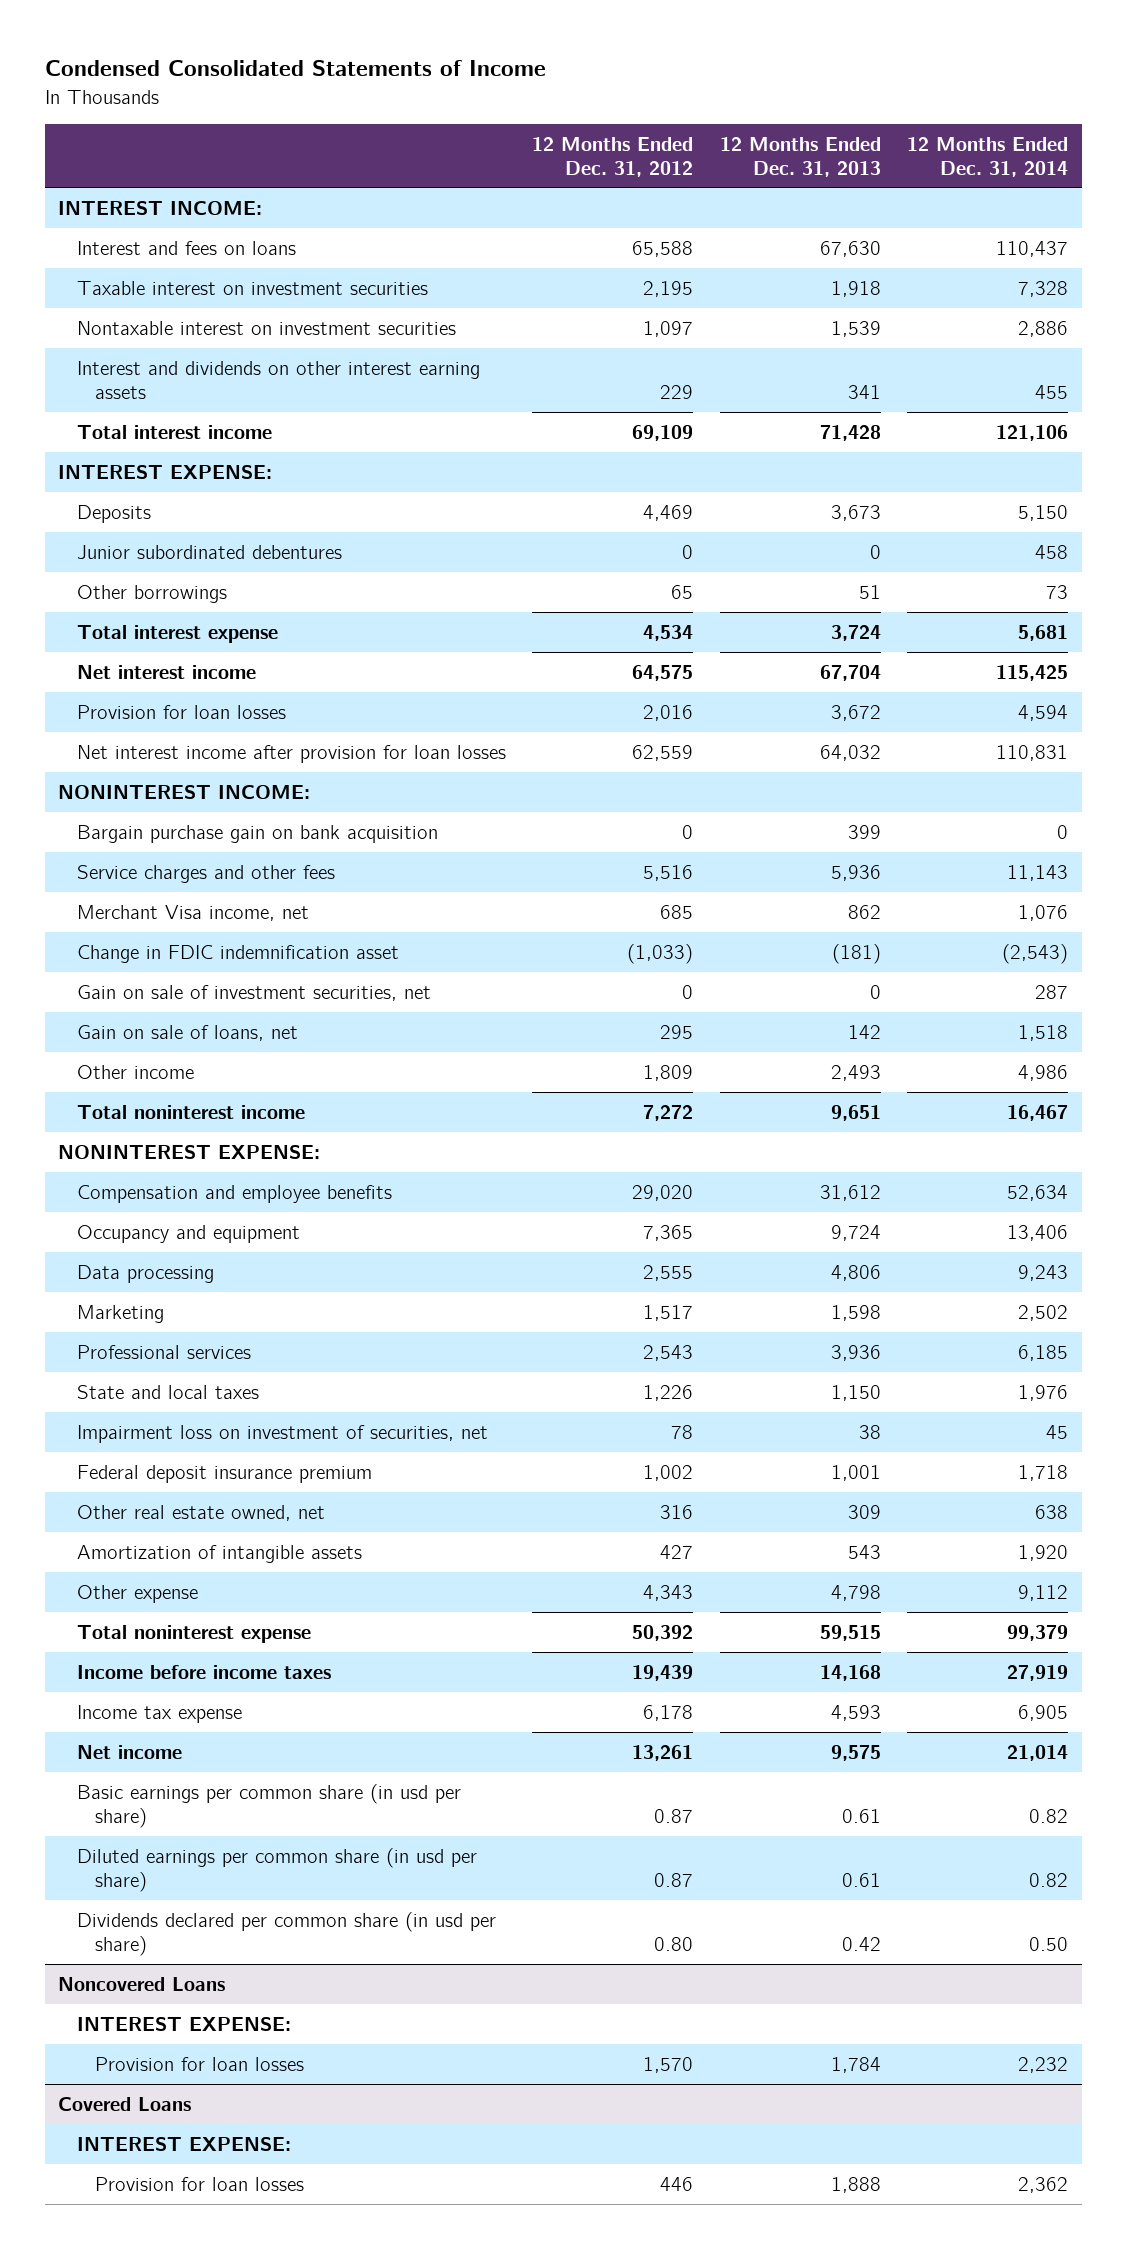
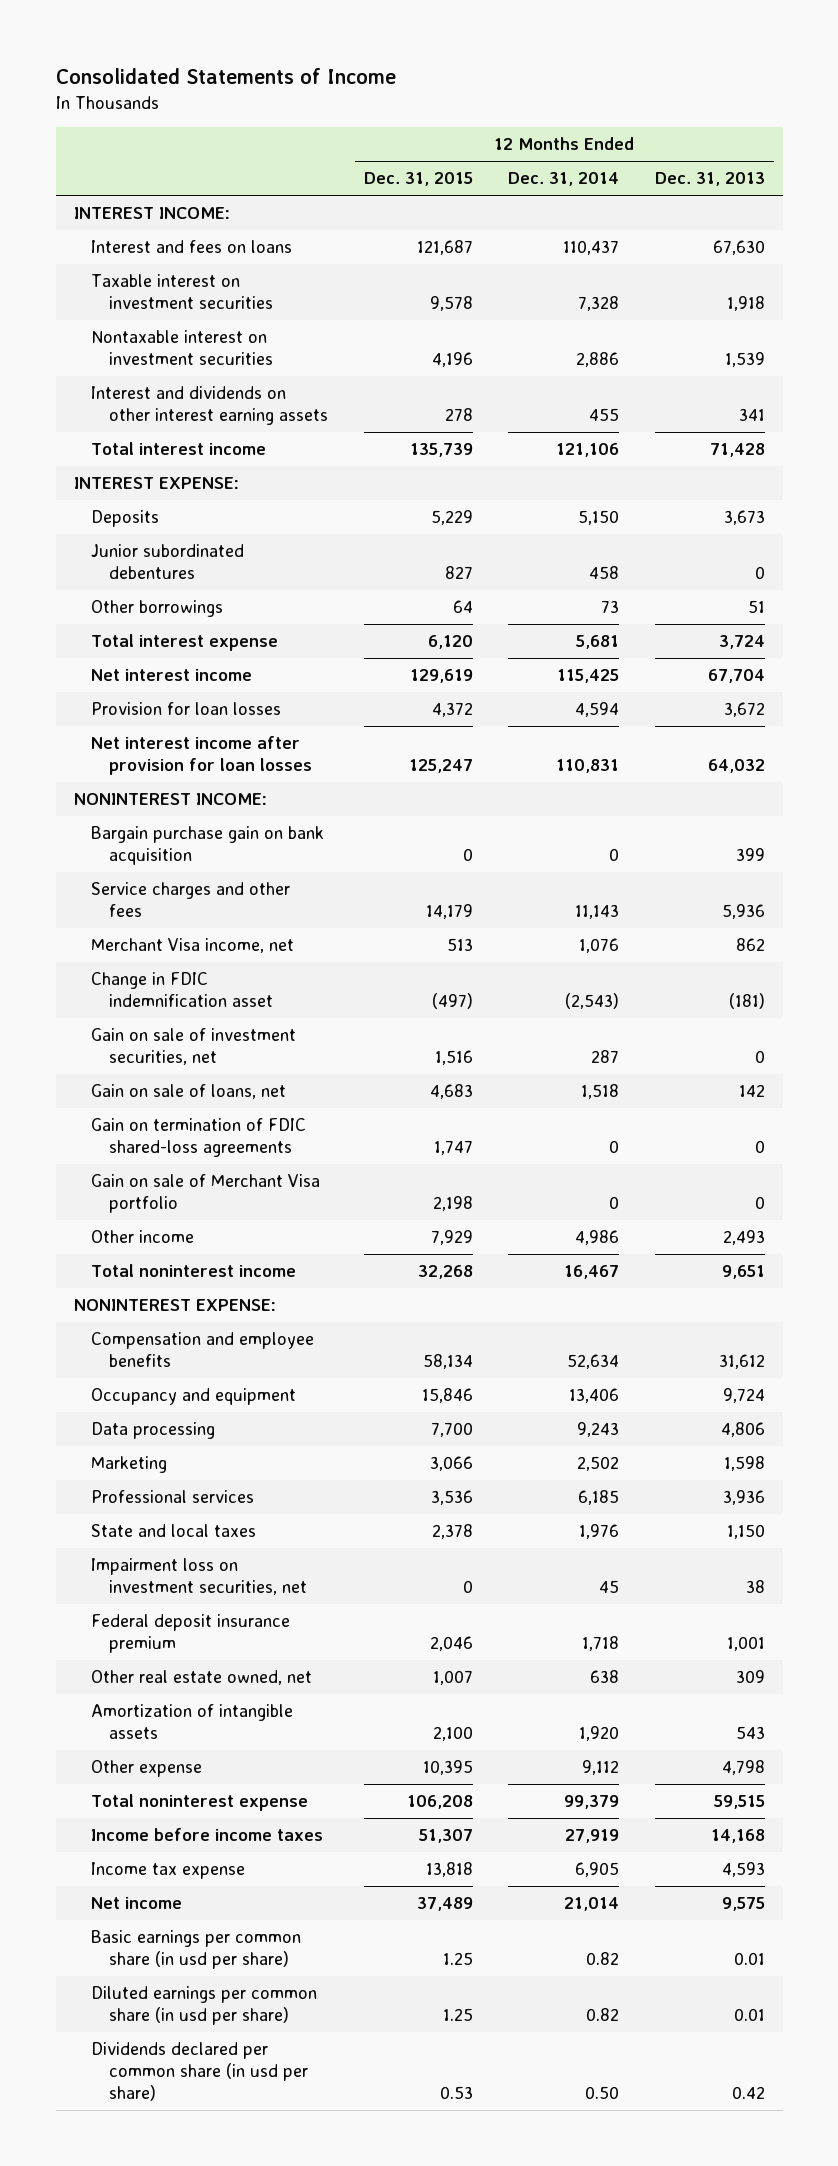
[45,60,547,77] Condensed Consolidated Statements of Income -> [55,68,396,85] Consolidated Statements of Income
[532,136,694,177] 12 Months Ended Dec. 31, 2012 -> none
none -> [363,172,473,187] Dec. 31, 2015
none -> [91,1118,307,1158] Gain on termination of FDIC shared-loss agreements
none -> [91,1174,321,1214] Gain on sale of Merchant Visa portfolio
[76,1424,488,1443] Impairment loss on investment of securities, net -> [91,1558,307,1596] Impairment loss on investment securities, net
[841,1808,881,1823] 0.61 -> [733,1952,765,1966] 0.01
[841,1872,881,1887] 0.61 -> [733,2008,765,2022] 0.01
[58,1976,226,1991] Noncovered Loans -> none
[76,2016,291,2031] INTEREST EXPENSE: -> none
[95,2056,305,2071] Provision for loan losses -> none
[58,2096,192,2111] Covered Loans -> none
[76,2136,291,2151] INTEREST EXPENSE: -> none
[95,2176,305,2191] Provision for loan losses -> none

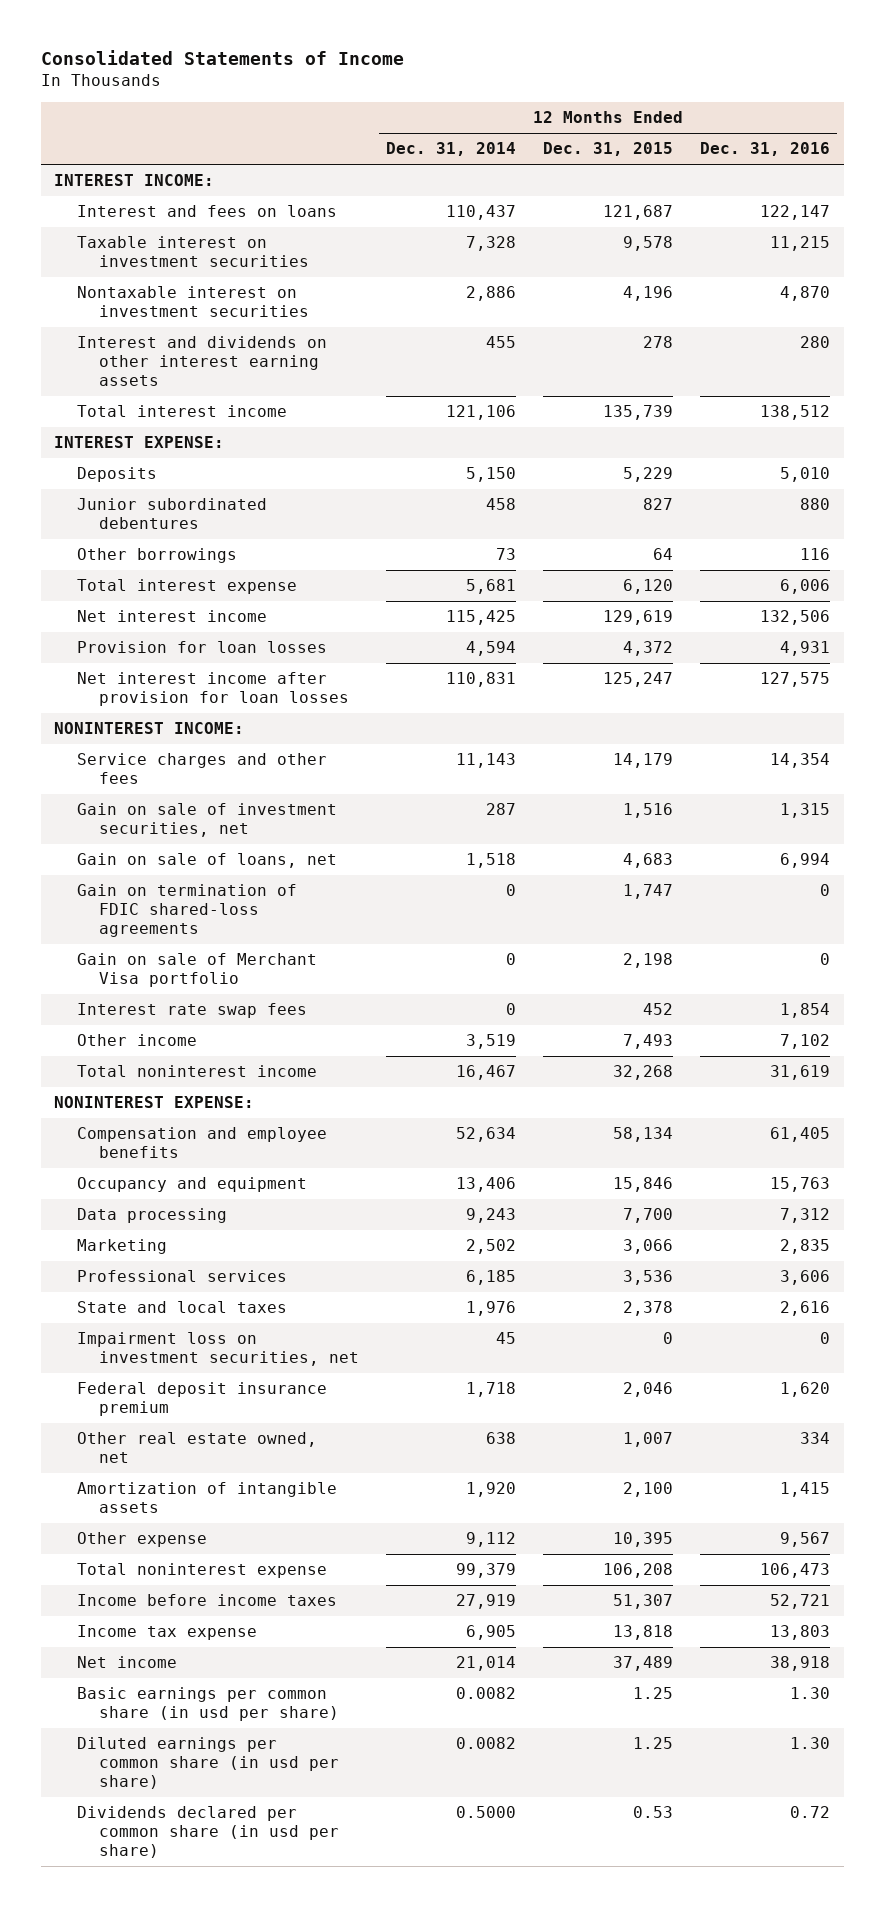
[654,172,765,187] Dec. 31, 2013 -> none
none -> [700,142,831,157] Dec. 31, 2016
[91,826,325,866] Bargain purchase gain on bank acquisition -> none
[91,938,295,954] Merchant Visa income, net -> none
[91,972,273,1008] Change in FDIC indemnification asset -> none
none -> [76,1003,307,1019] Interest rate swap fees
[430,1230,473,1246] 7,929 -> [623,1034,674,1050] 7,493
[575,1230,620,1246] 4,986 -> [466,1034,517,1050] 3,519
[586,1952,620,1966] 0.82 -> [456,1687,517,1700] 0.0082
[586,2008,620,2022] 0.82 -> [456,1737,517,1750] 0.0082
[585,2086,620,2100] 0.50 -> [456,1806,517,1819] 0.5000

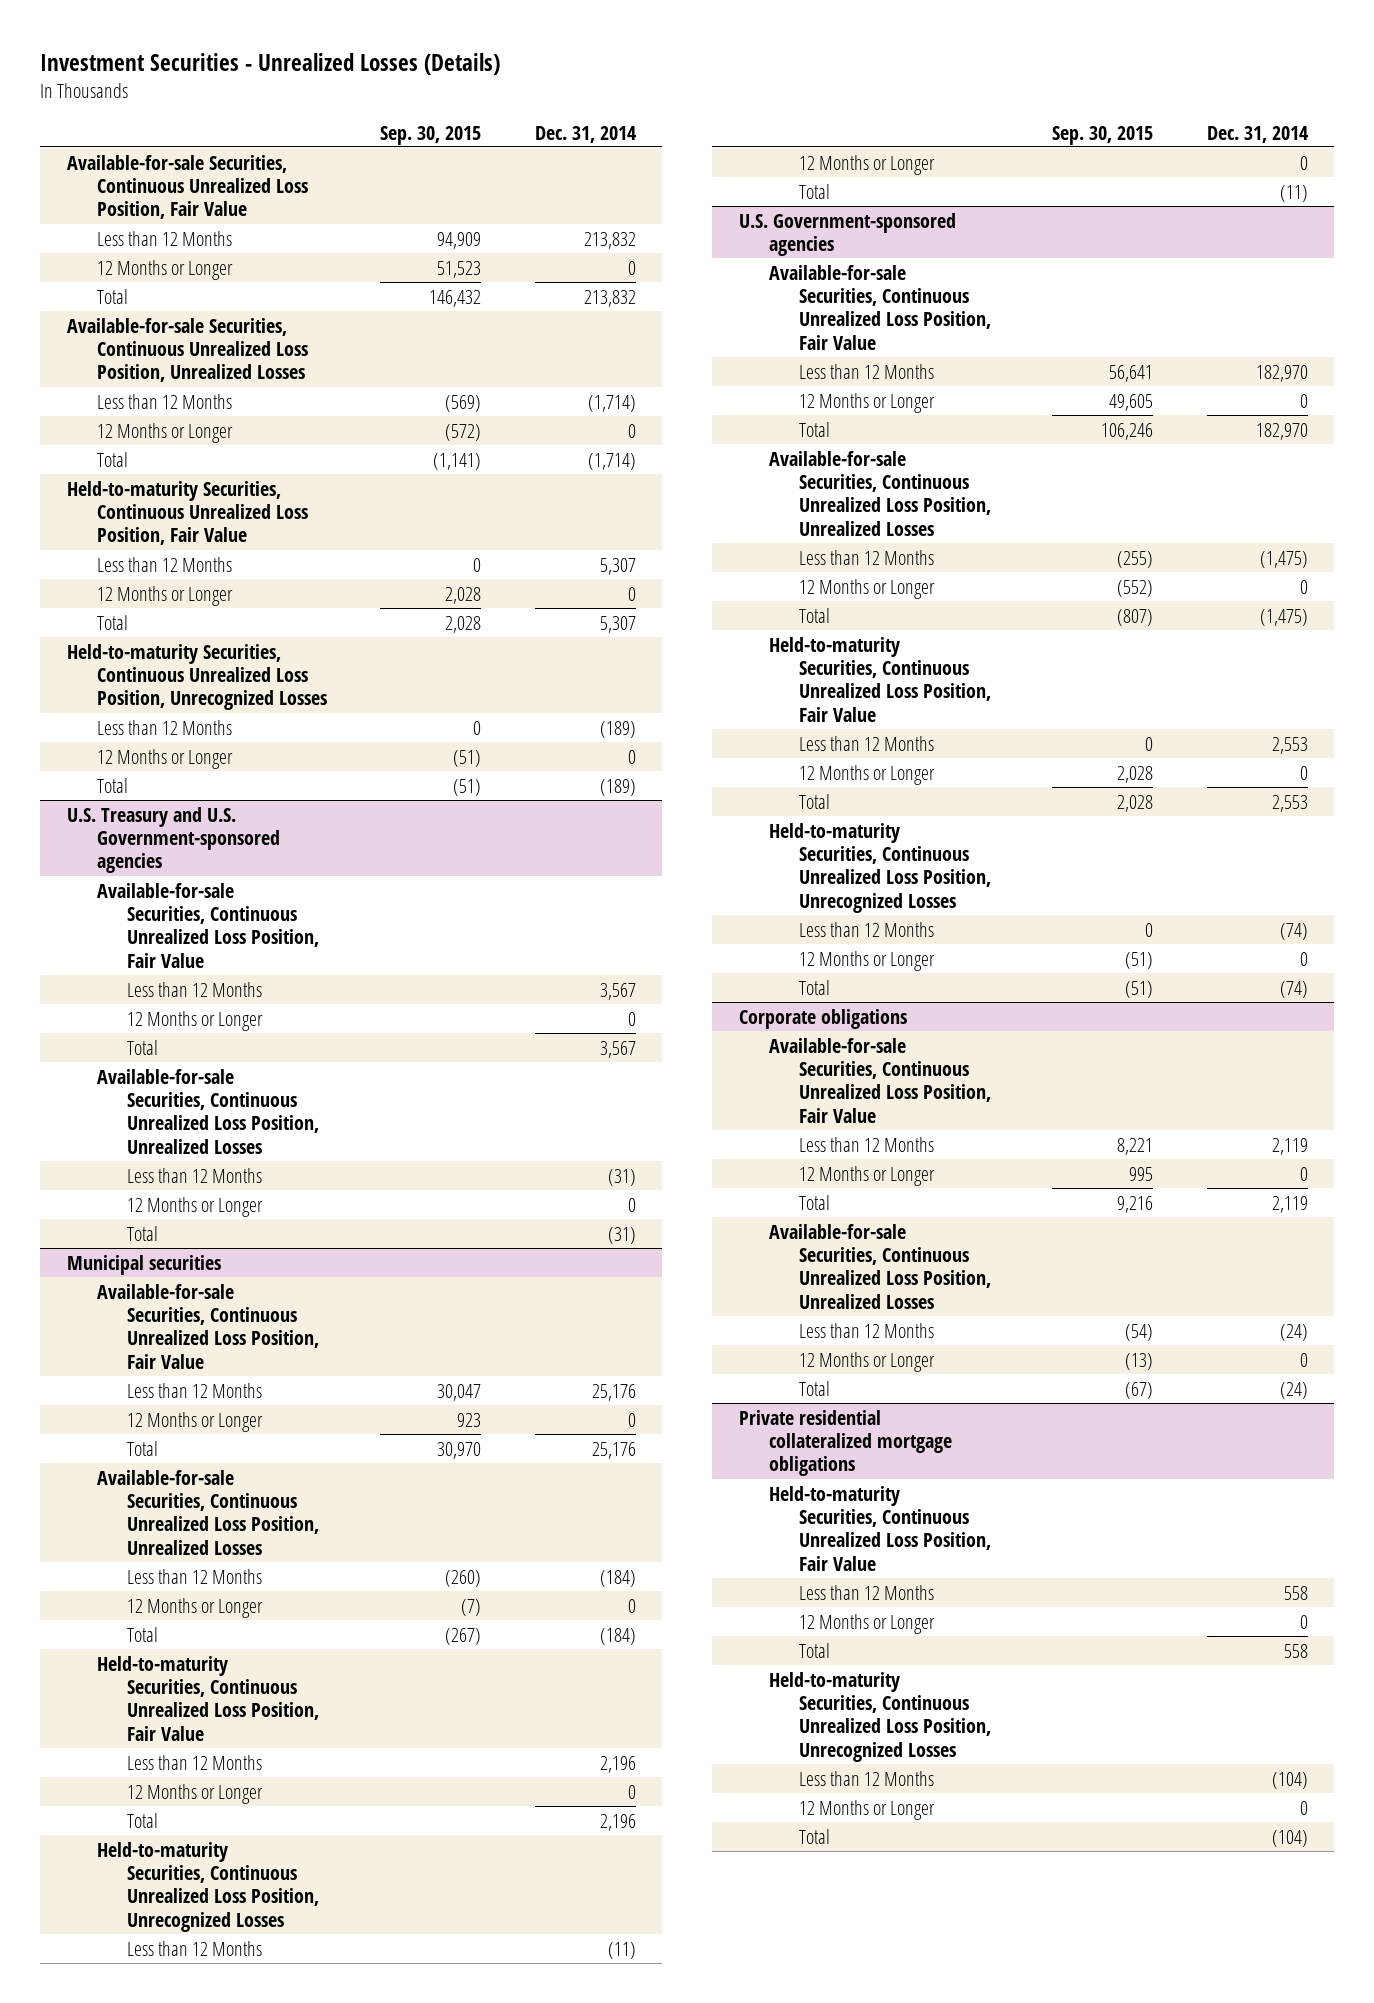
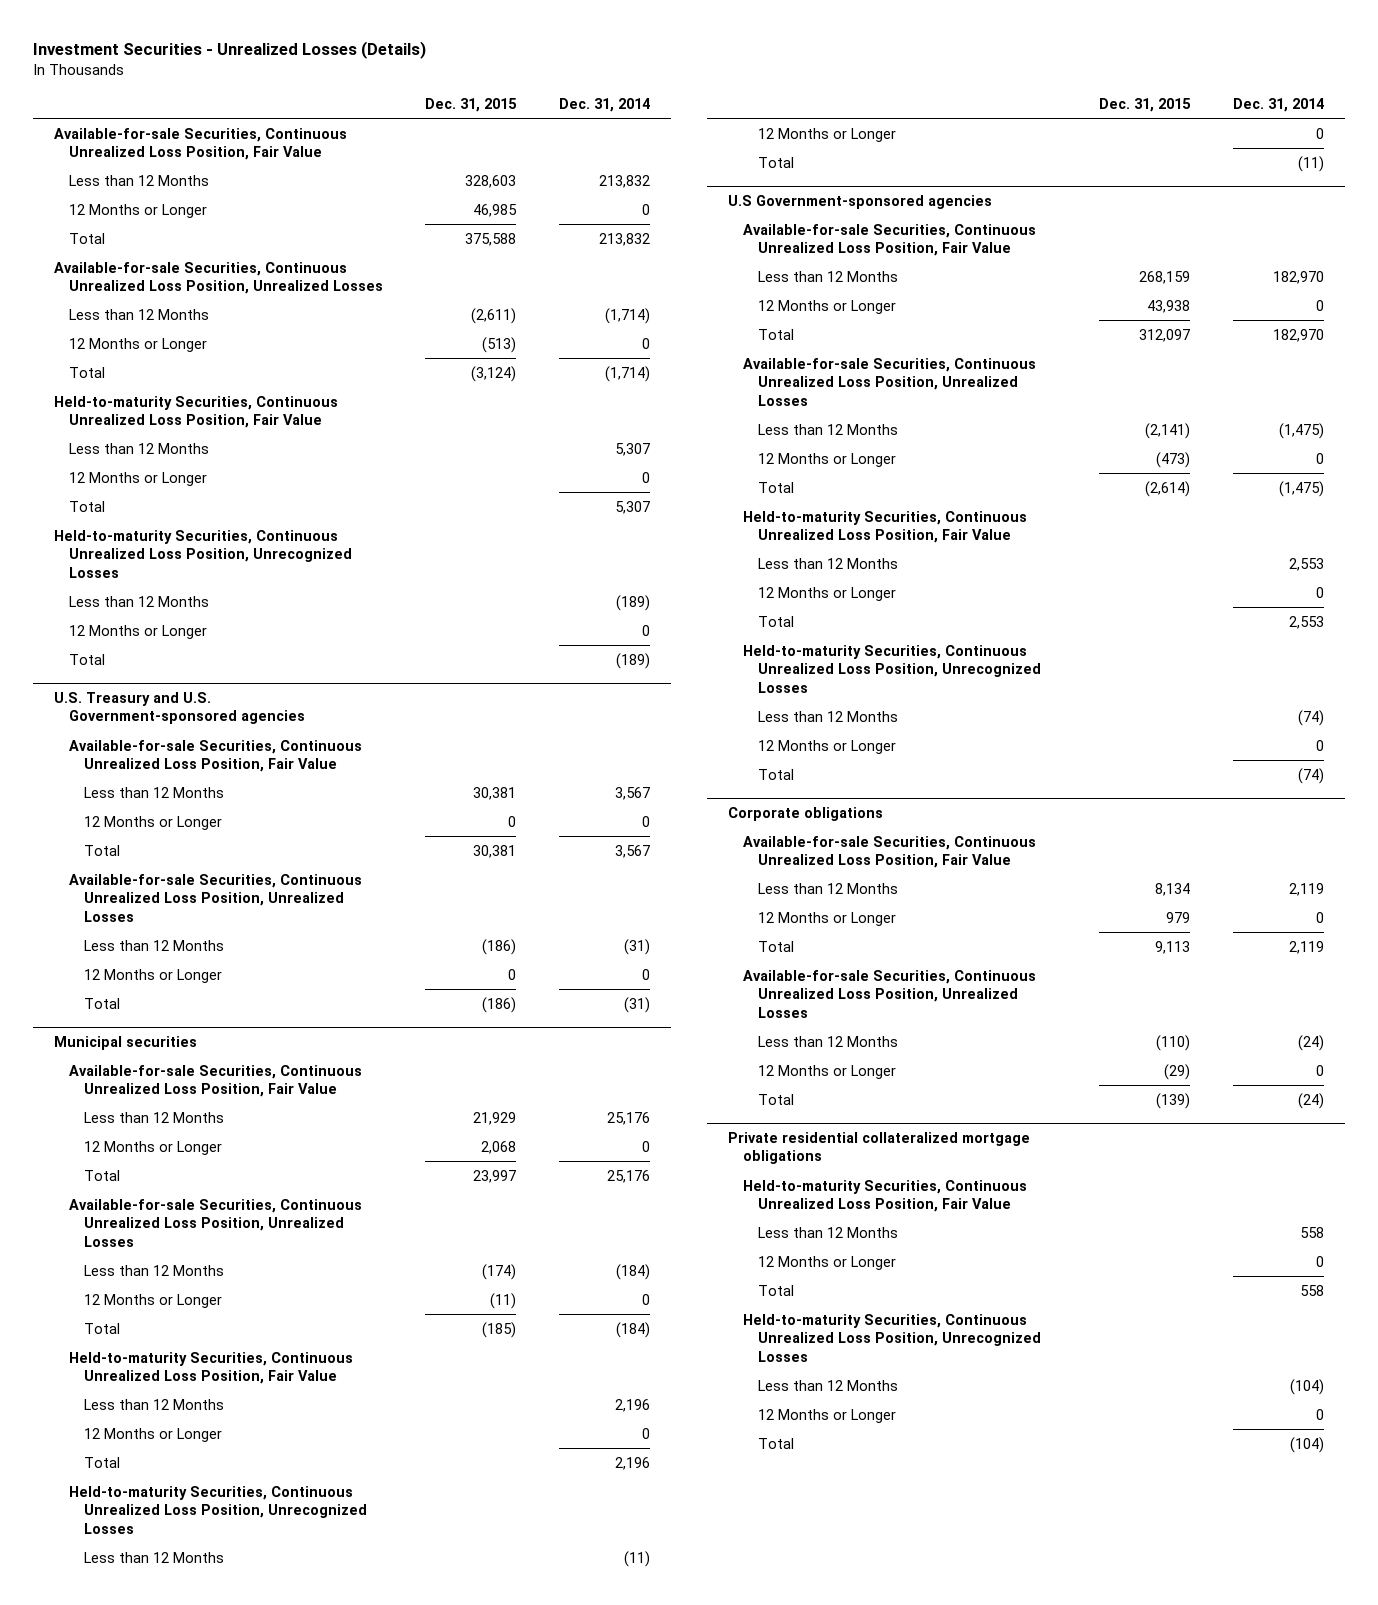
[380,125,482,145] Sep. 30, 2015 -> none
none -> [425,97,518,112] Dec. 31, 2015
[738,212,956,256] U.S. Government-sponsored agencies -> [728,194,993,209] U.S Government-sponsored agencies

